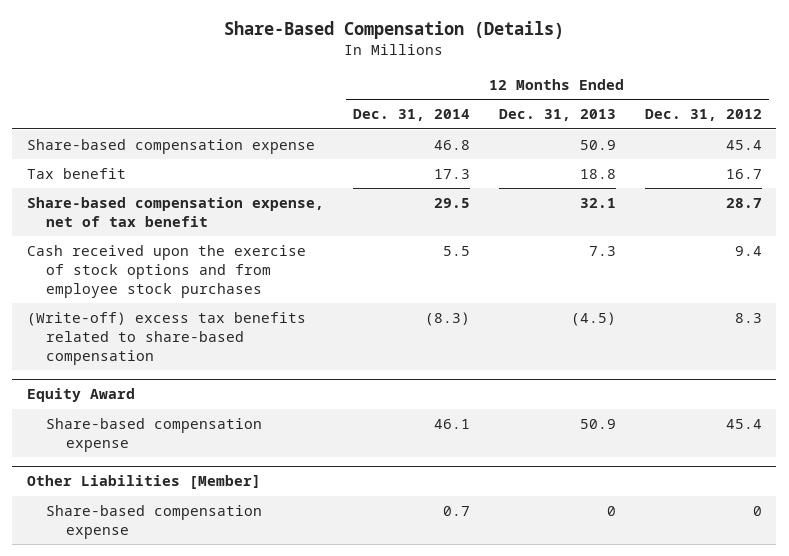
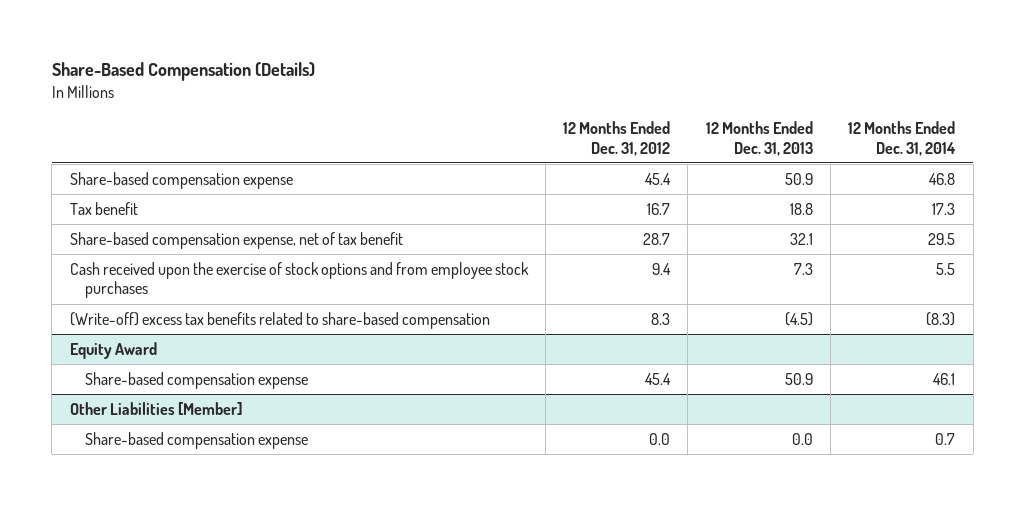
[606,506,616,517] 0 -> [791,432,813,445] 0.0
[752,506,762,517] 0 -> [649,432,671,445] 0.0

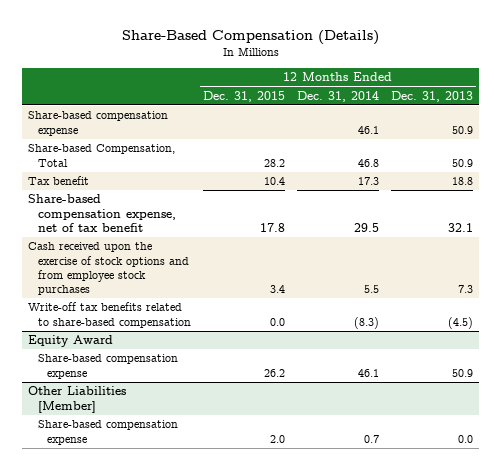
[563,121,671,156] 12 Months Ended Dec. 31, 2012 -> none
none -> [202,90,285,102] Dec. 31, 2015
[929,172,956,185] 46.8 -> [357,125,379,134] 46.1
none -> [28,144,176,167] Share-based Compensation, Total
[69,311,490,329] (Write-off) excess tax benefits related to share-based compensation -> [28,302,191,328] Write-off tax benefits related to share-based compensation

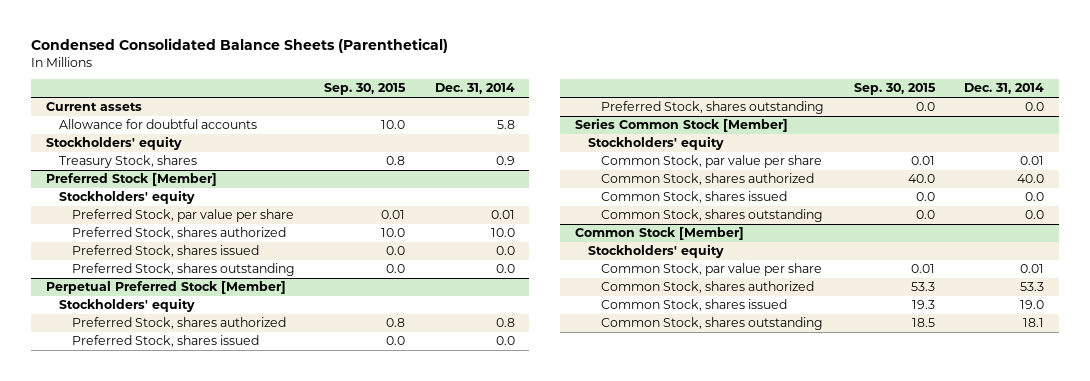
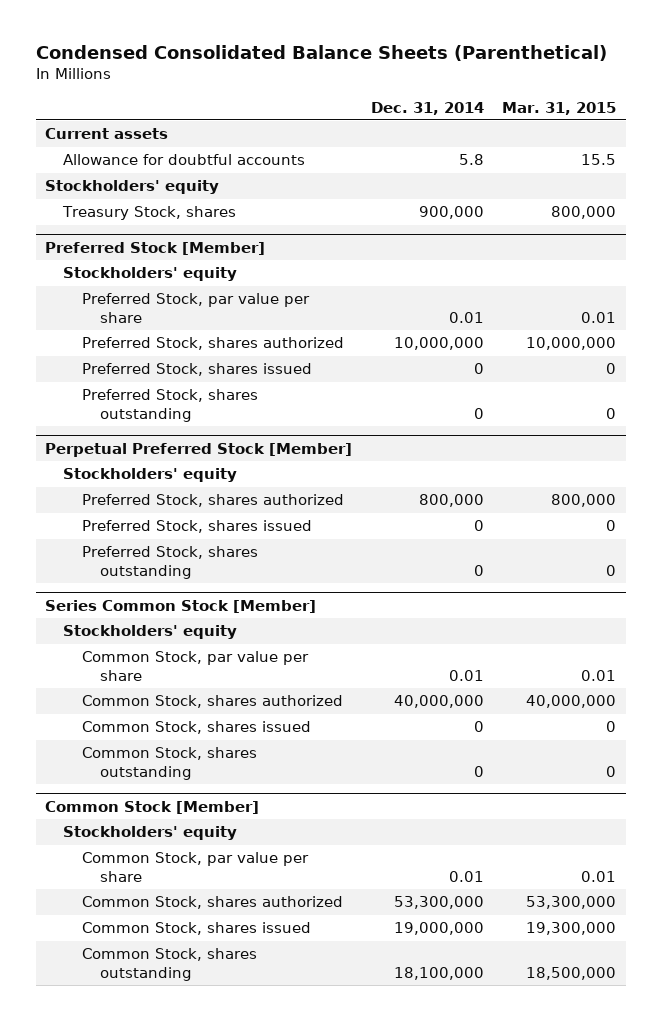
[324,83,407,96] Sep. 30, 2015 -> none
none -> [502,101,617,115] Mar. 31, 2015
[495,156,515,166] 0.9 -> [418,206,484,220] 900,000
[490,228,515,238] 10.0 -> [393,337,484,351] 10,000,000
[495,246,515,256] 0.0 -> [473,363,484,375] 0
[495,264,515,274] 0.0 -> [473,407,484,419] 0
[495,318,515,328] 0.8 -> [418,494,484,508] 800,000
[495,336,515,346] 0.0 -> [473,520,484,532] 0
[1025,102,1045,112] 0.0 -> [473,564,484,576] 0
[1017,174,1045,184] 40.0 -> [393,695,484,709] 40,000,000
[1025,192,1045,202] 0.0 -> [473,721,484,733] 0
[1025,210,1045,220] 0.0 -> [473,765,484,777] 0
[1020,282,1045,292] 53.3 -> [393,896,484,910] 53,300,000
[1020,300,1045,310] 19.0 -> [393,922,484,936] 19,000,000
[1023,318,1045,328] 18.1 -> [393,966,484,980] 18,100,000

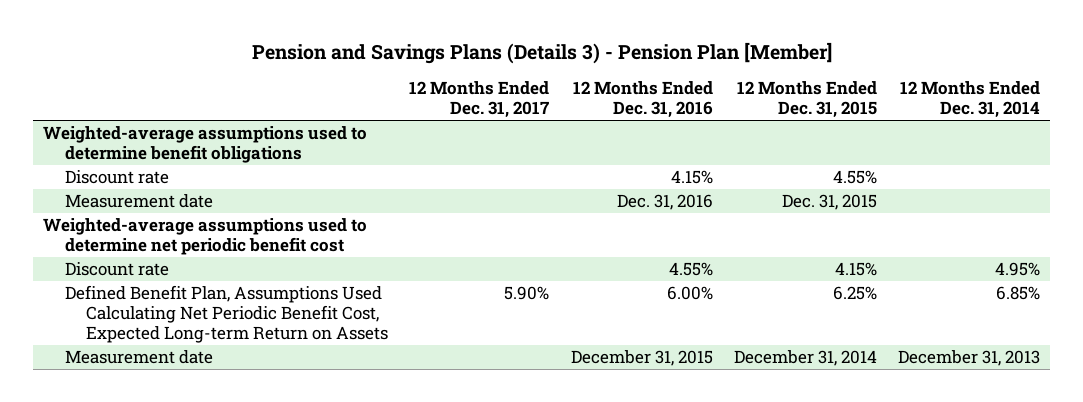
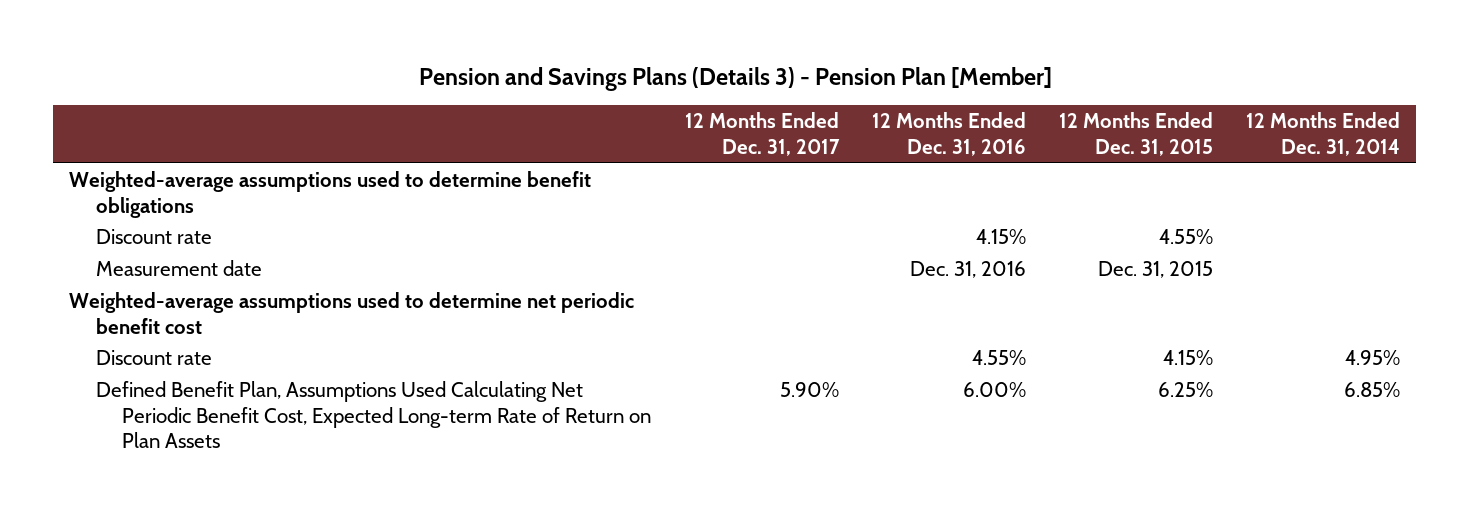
[64,350,213,365] Measurement date -> none
[64,285,389,343] Defined Benefit Plan, Assumptions Used Calculating Net Periodic Benefit Cost, Expected Long-term Return on Assets -> [95,381,652,449] Defined Benefit Plan, Assumptions Used Calculating Net Periodic Benefit Cost, Expected Long-term Rate of Return on Plan Assets

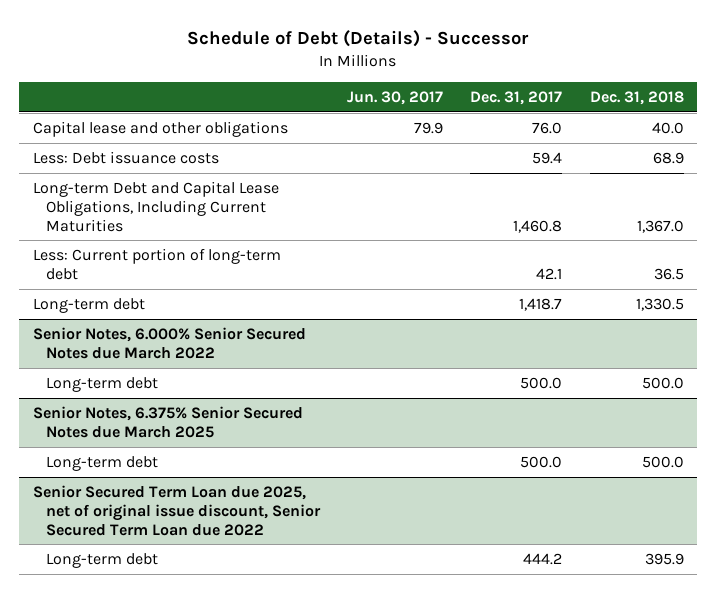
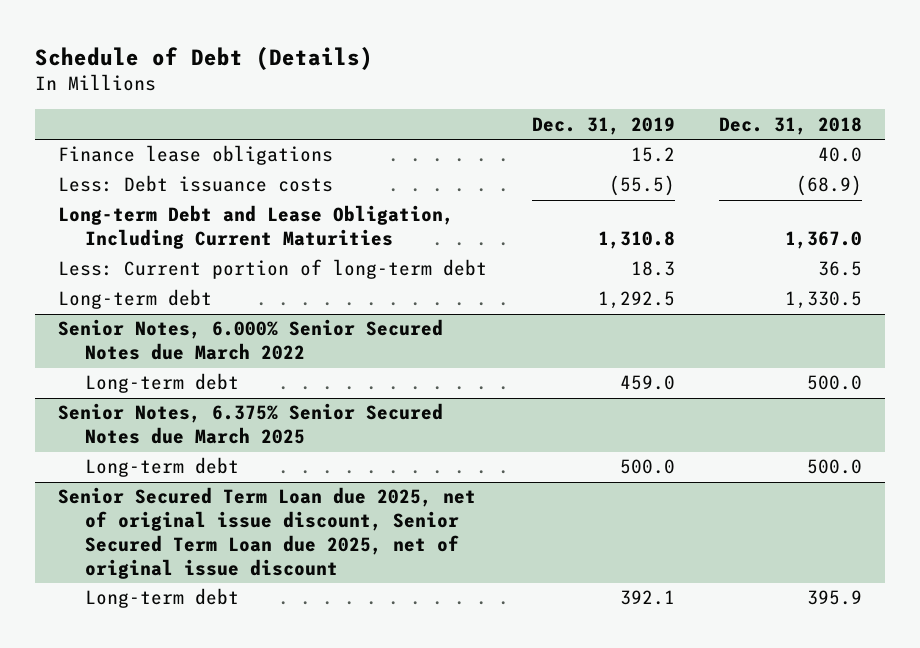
[187,29,530,47] Schedule of Debt (Details) - Successor -> [35,46,374,70] Schedule of Debt (Details)
[347,90,444,105] Jun. 30, 2017 -> none
[470,90,563,105] Dec. 31, 2017 -> none
none -> [531,116,675,135] Dec. 31, 2019
[32,121,288,138] Capital lease and other obligations -> [57,145,333,166] Finance lease obligations
[652,152,684,165] 68.9 -> [796,175,863,197] (68.9)
[32,181,279,232] Long-term Debt and Capital Lease Obligations, Including Current Maturities -> [57,205,454,250] Long-term Debt and Lease Obligation, Including Current Maturities
[32,485,321,536] Senior Secured Term Loan due 2025, net of original issue discount, Senior Secured Term Loan due 2022 -> [57,487,476,580] Senior Secured Term Loan due 2025, net of original issue discount, Senior Secured Term Loan due 2025, net of original issue discount

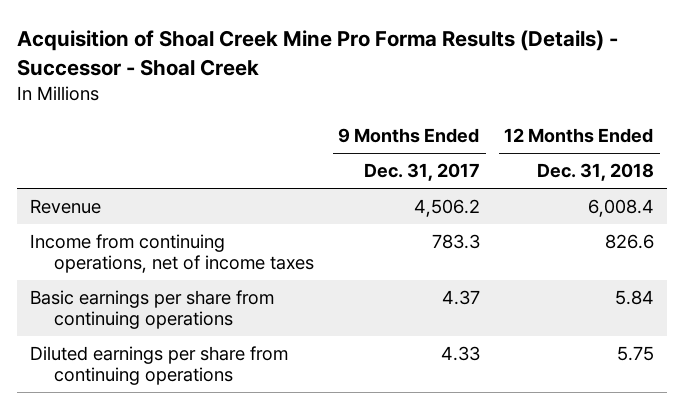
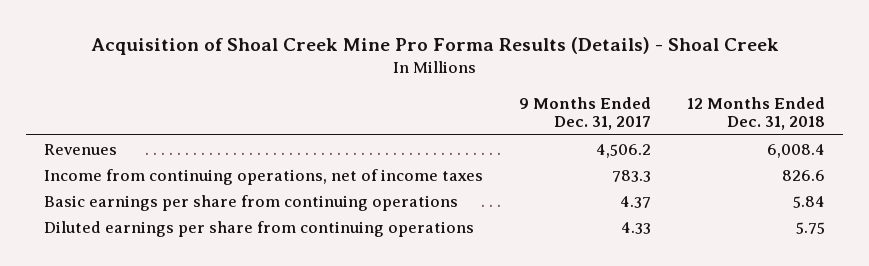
[17,30,619,76] Acquisition of Shoal Creek Mine Pro Forma Results (Details) - Successor - Shoal Creek -> [90,37,779,56] Acquisition of Shoal Creek Mine Pro Forma Results (Details) - Shoal Creek
[29,199,101,215] Revenue -> [44,143,118,155] Revenues

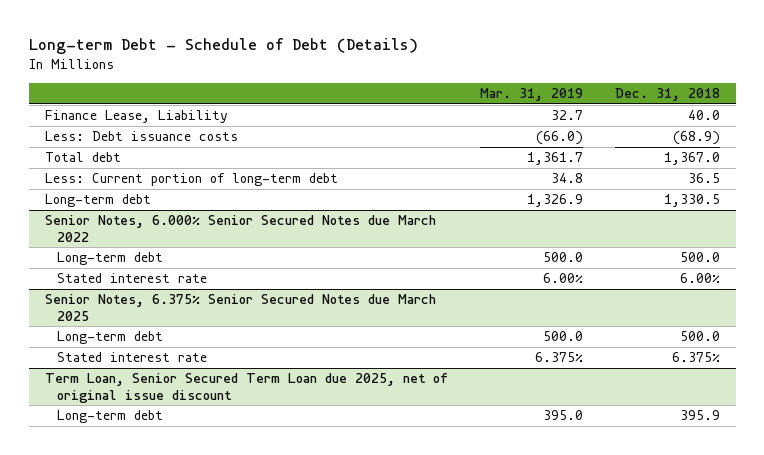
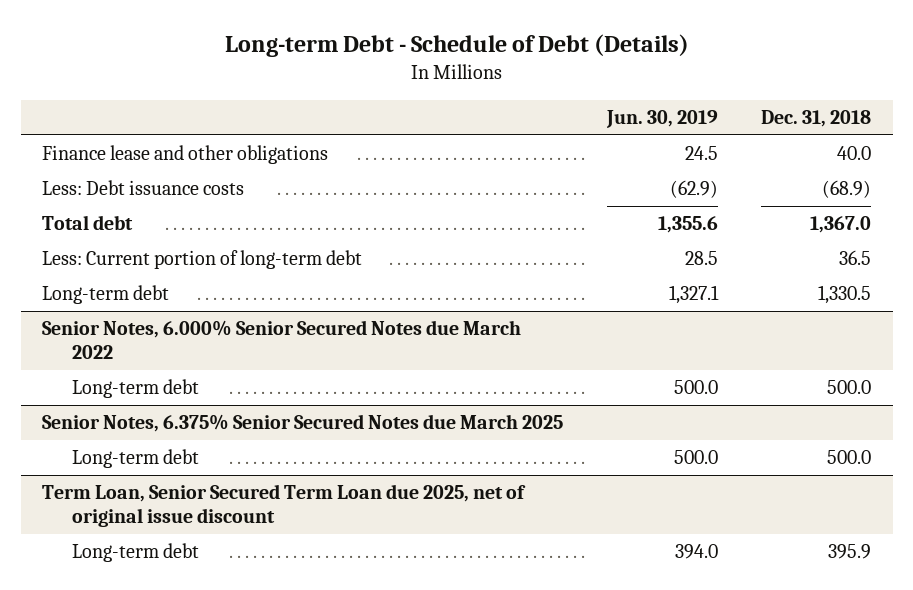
[479,87,583,101] Mar. 31, 2019 -> none
none -> [605,110,718,129] Jun. 30, 2019
[44,110,228,124] Finance Lease, Liability -> [42,145,329,165] Finance lease and other obligations
[56,273,207,284] Stated interest rate -> none
[56,352,207,363] Stated interest rate -> none

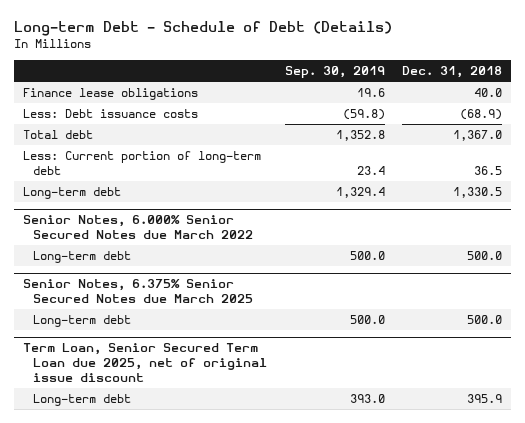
[605,110,718,129] Jun. 30, 2019 -> none
none -> [284,66,385,79] Sep. 30, 2019
[42,145,329,165] Finance lease and other obligations -> [22,88,198,101] Finance lease obligations

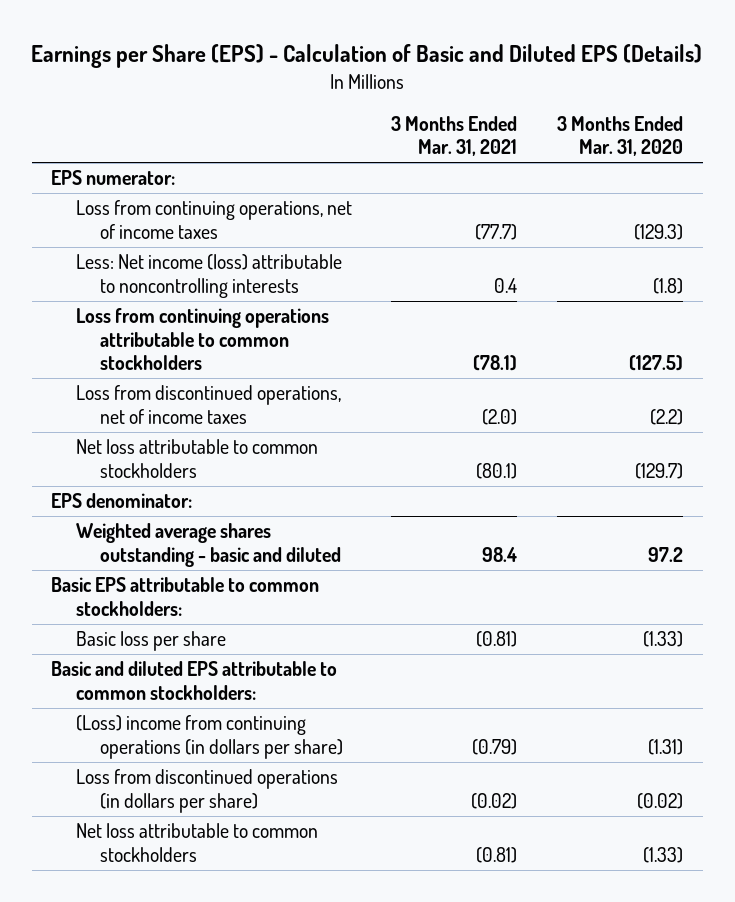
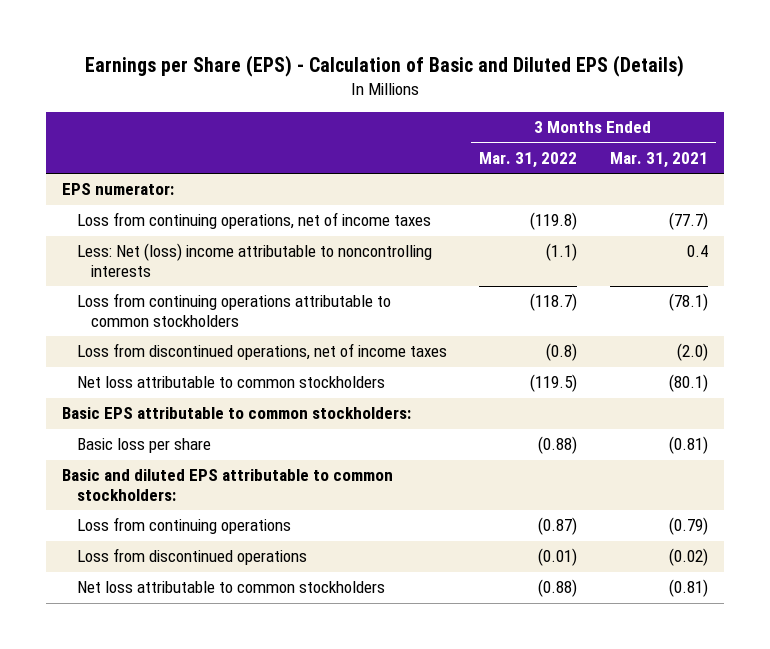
[557,115,684,157] 3 Months Ended Mar. 31, 2020 -> none
none -> [479,151,578,168] Mar. 31, 2022
[75,254,342,298] Less: Net income (loss) attributable to noncontrolling interests -> [76,243,432,277] Less: Net (loss) income attributable to noncontrolling interests
[51,493,193,509] EPS denominator: -> none
[75,523,341,567] Weighted average shares outstanding - basic and diluted -> none
[75,715,343,759] (Loss) income from continuing operations (in dollars per share) -> [76,517,291,535] Loss from continuing operations
[75,769,338,813] Loss from discontinued operations (in dollars per share) -> [76,548,307,566] Loss from discontinued operations

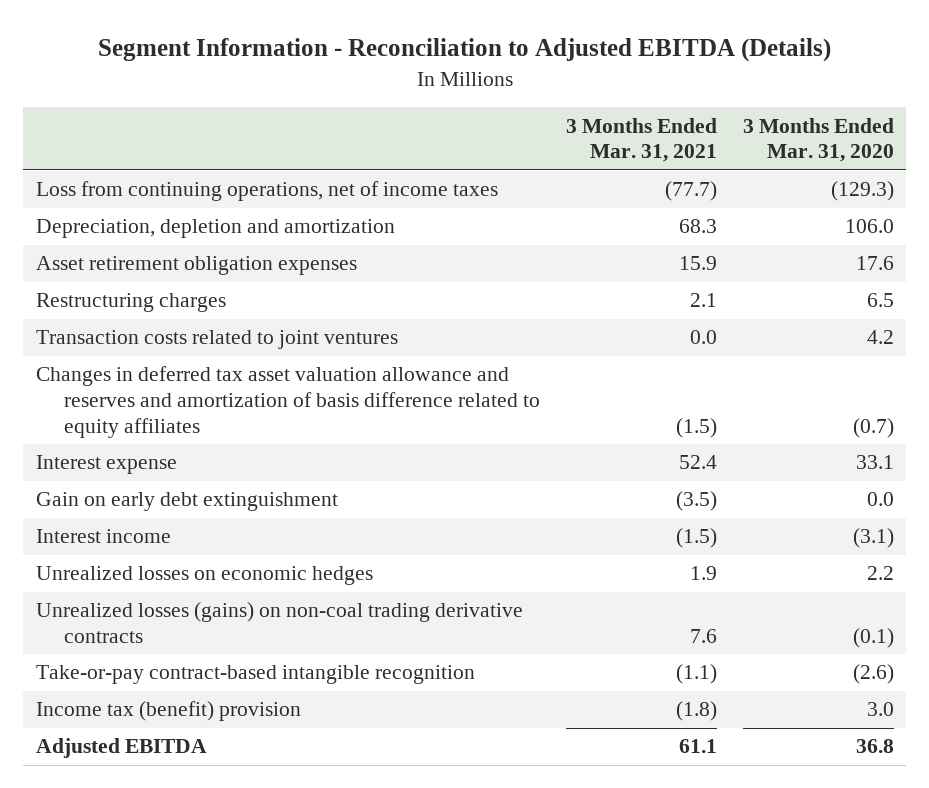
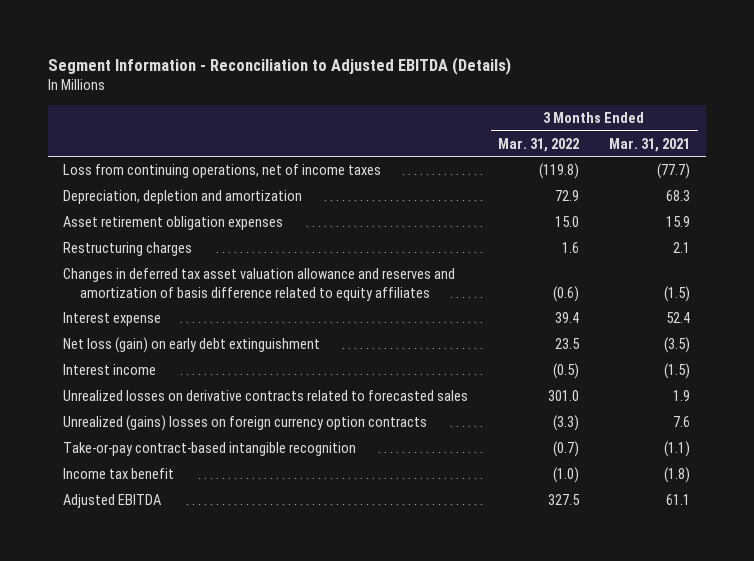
[742,117,894,163] 3 Months Ended Mar. 31, 2020 -> none
none -> [498,137,580,152] Mar. 31, 2022
[35,330,398,350] Transaction costs related to joint ventures -> none
[35,492,338,512] Gain on early debt extinguishment -> [63,337,321,354] Net loss (gain) on early debt extinguishment
[35,566,373,586] Unrealized losses on economic hedges -> [63,390,469,402] Unrealized losses on derivative contracts related to forecasted sales
[35,602,523,644] Unrealized losses (gains) on non-coal trading derivative contracts -> [63,415,428,432] Unrealized (gains) losses on foreign currency option contracts
[35,701,301,722] Income tax (benefit) provision -> [63,468,175,480] Income tax benefit

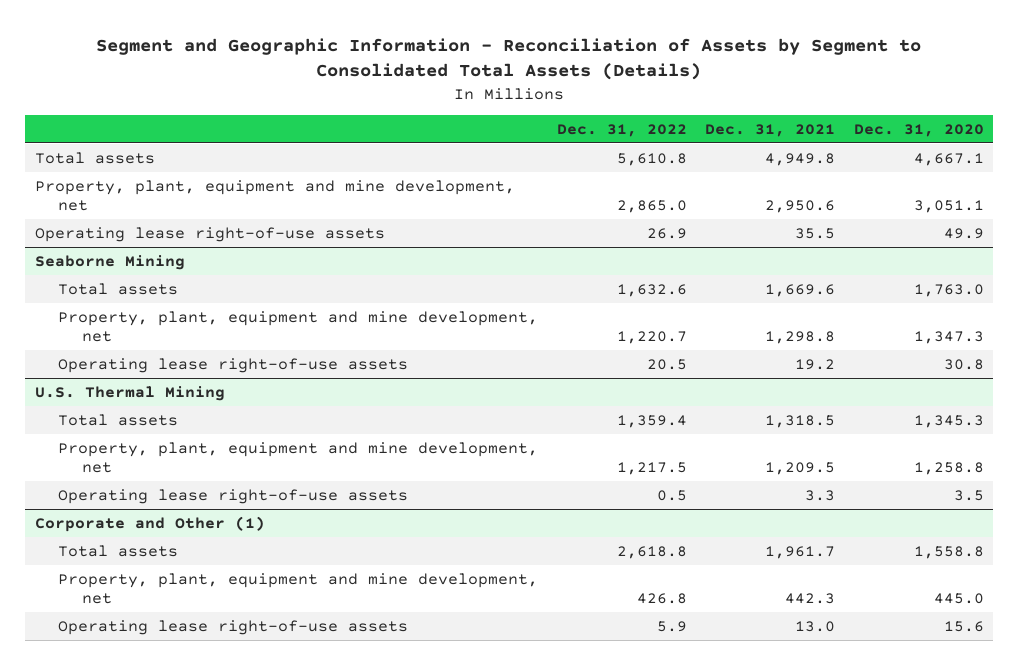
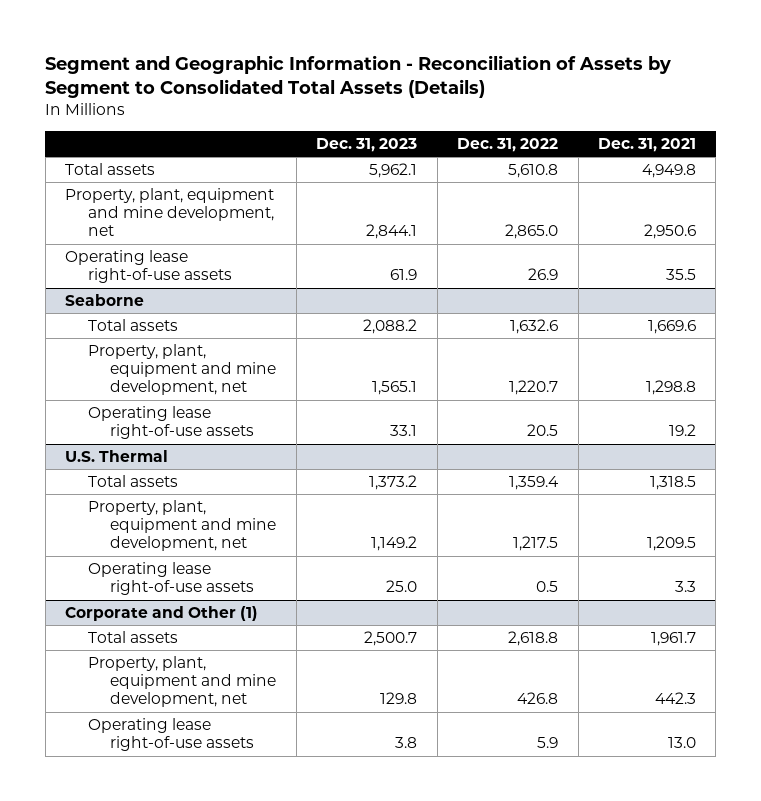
[853,123,984,137] Dec. 31, 2020 -> none
none -> [316,138,418,153] Dec. 31, 2023
[34,254,185,270] Seaborne Mining -> [65,294,145,307] Seaborne
[34,385,225,401] U.S. Thermal Mining -> [65,450,169,463] U.S. Thermal

